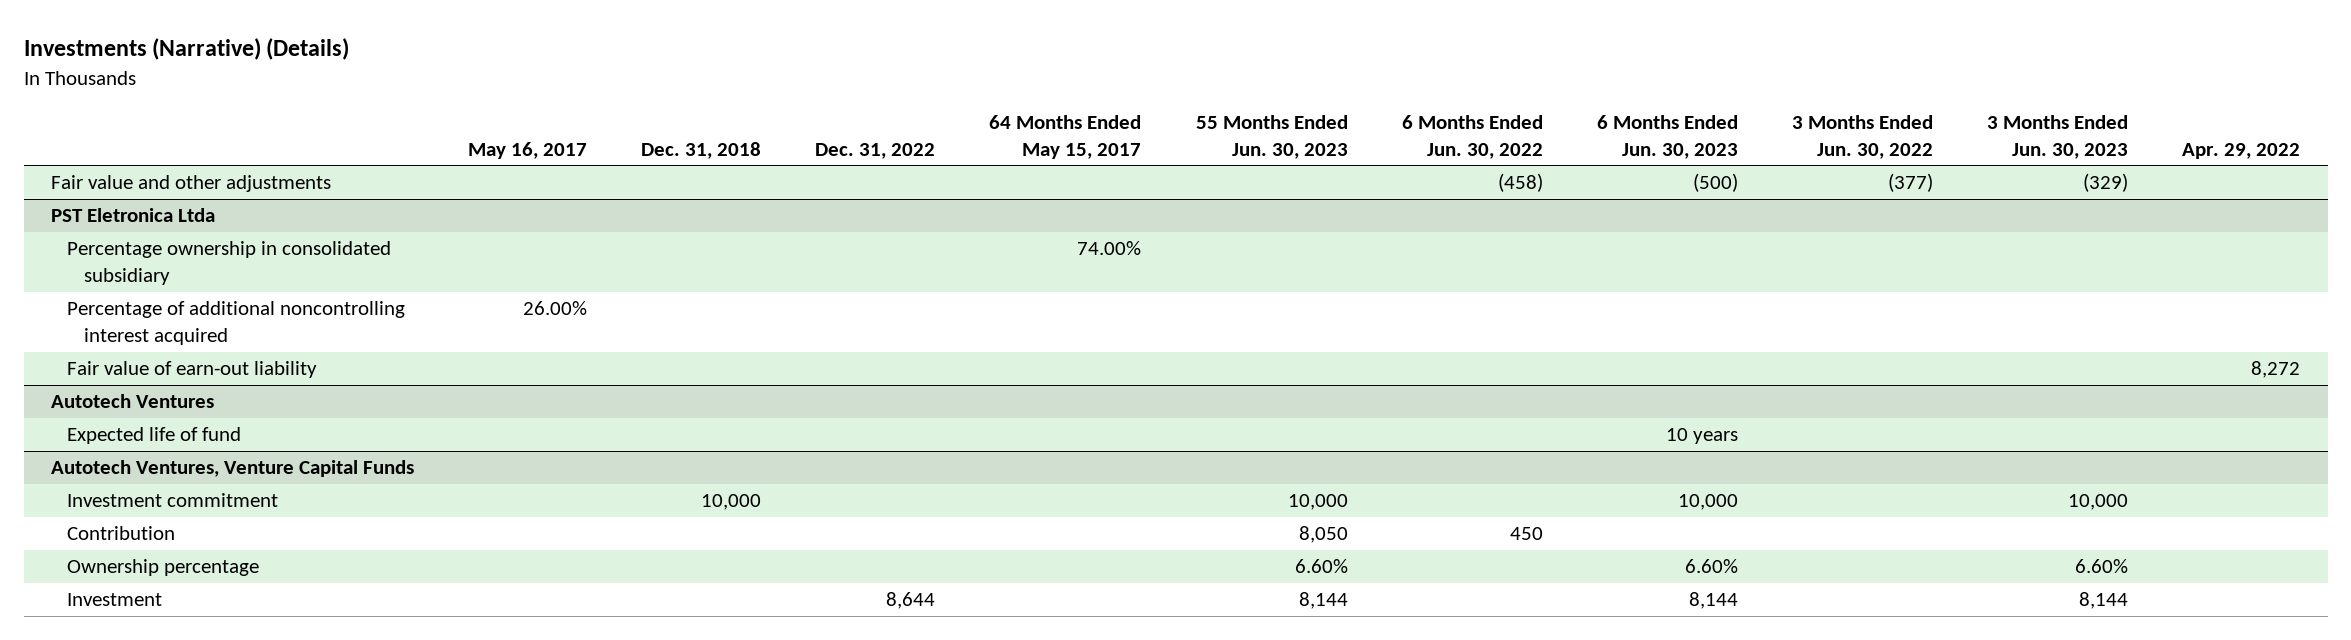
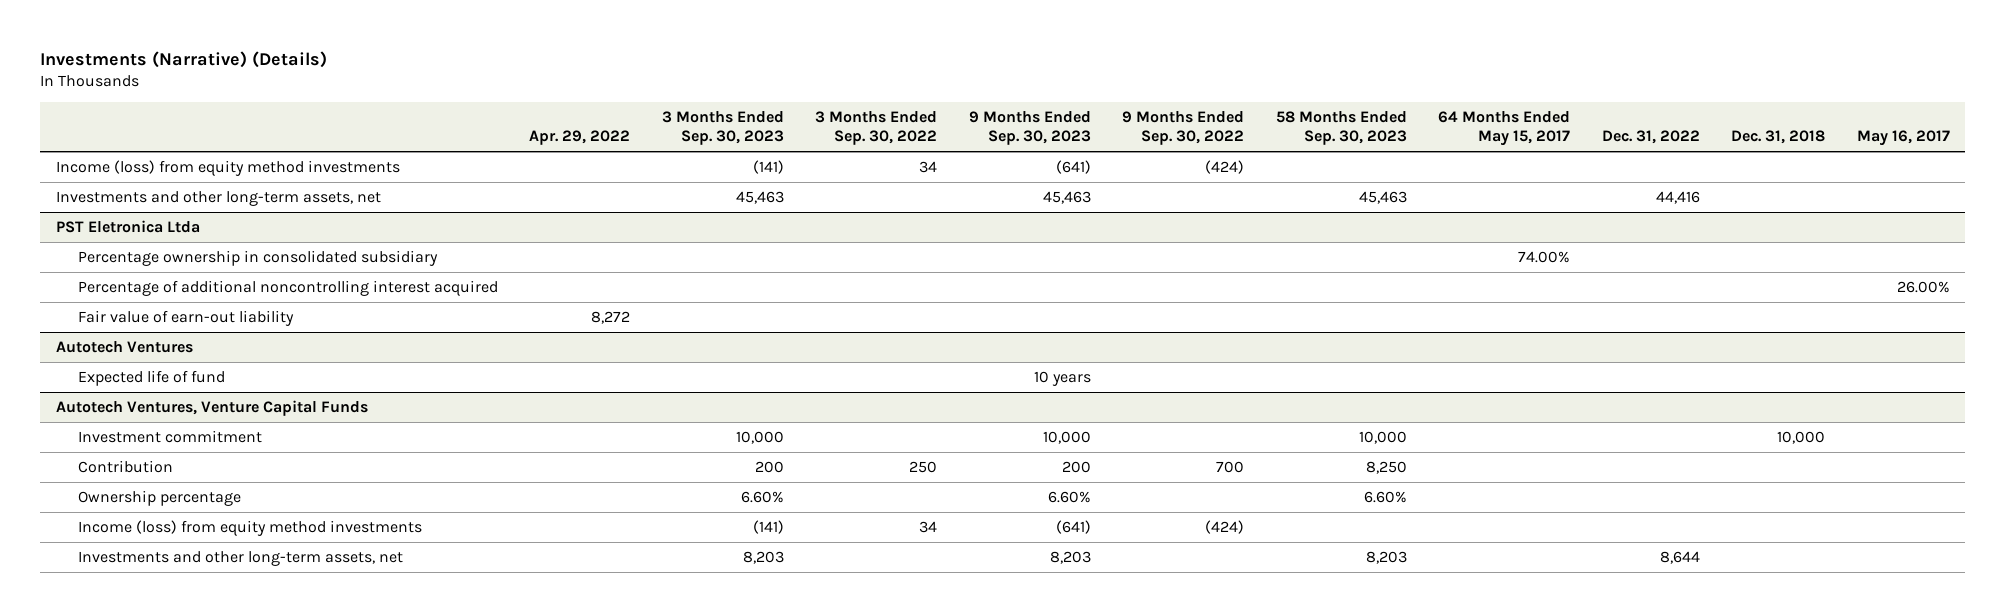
[1195,114,1348,159] 55 Months Ended Jun. 30, 2023 -> none
[1401,114,1543,159] 6 Months Ended Jun. 30, 2022 -> none
[1596,114,1738,159] 6 Months Ended Jun. 30, 2023 -> none
[1792,114,1934,159] 3 Months Ended Jun. 30, 2022 -> none
[1987,114,2129,159] 3 Months Ended Jun. 30, 2023 -> none
none -> [661,110,784,146] 3 Months Ended Sep. 30, 2023
none -> [815,110,938,146] 3 Months Ended Sep. 30, 2022
none -> [968,110,1091,146] 9 Months Ended Sep. 30, 2023
none -> [1122,110,1245,146] 9 Months Ended Sep. 30, 2022
none -> [1275,110,1407,146] 58 Months Ended Sep. 30, 2023
[50,175,331,193] Fair value and other adjustments -> none
none -> [56,159,401,176] Income (loss) from equity method investments
none -> [56,190,382,206] Investments and other long-term assets, net
none -> [77,519,422,536] Income (loss) from equity method investments
[67,593,163,607] Investment -> [77,550,403,566] Investments and other long-term assets, net

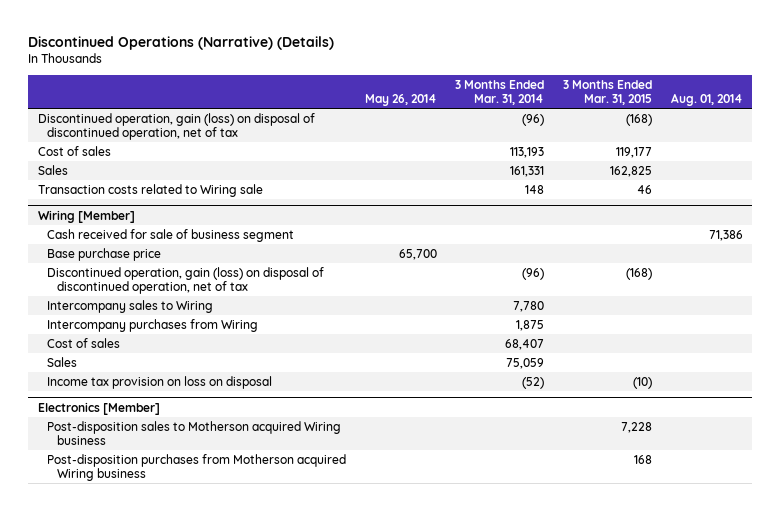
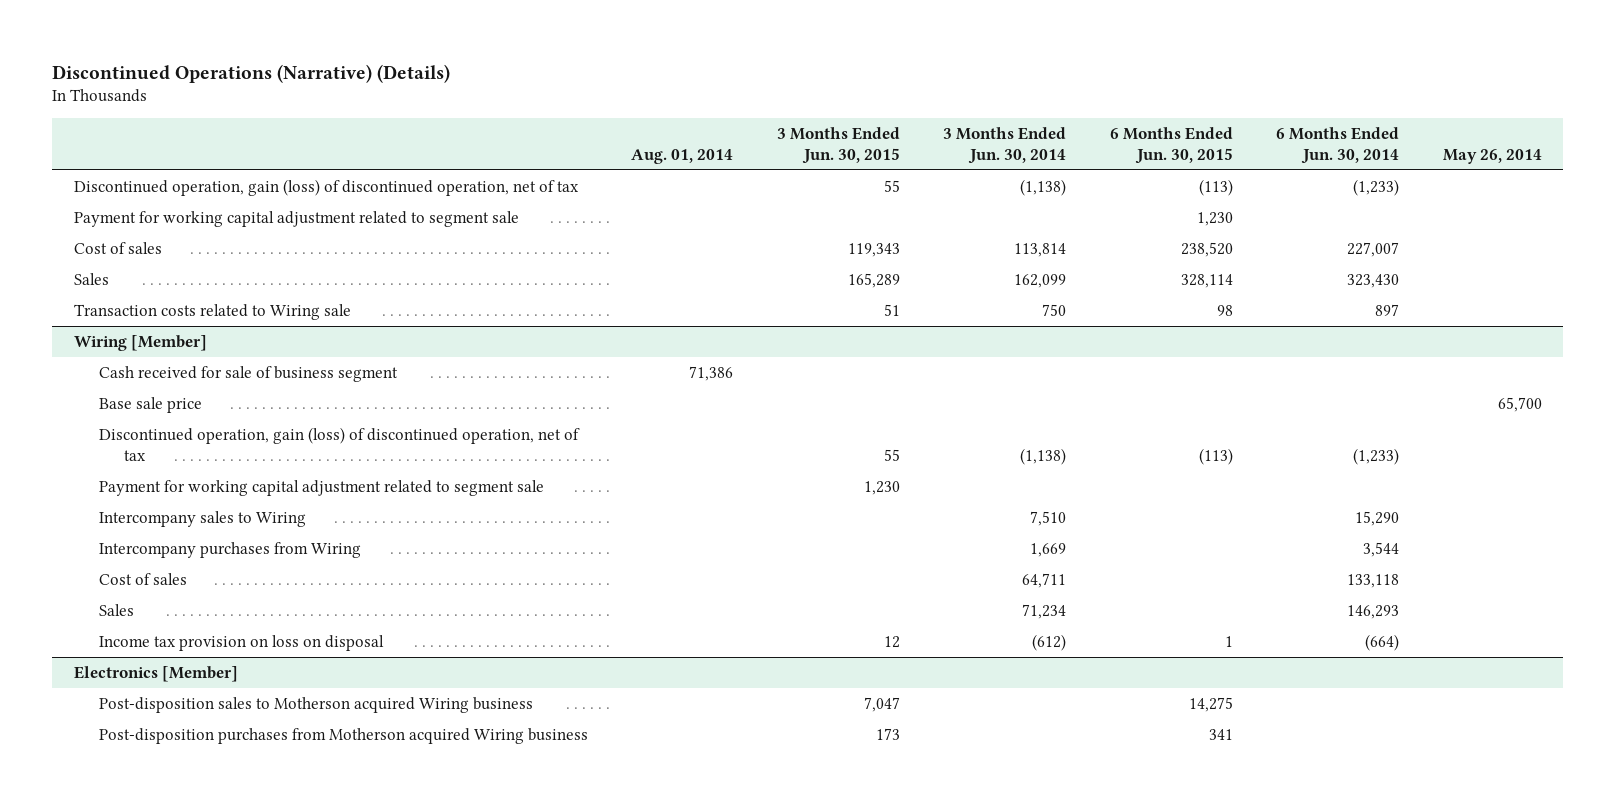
[455,79,545,105] 3 Months Ended Mar. 31, 2014 -> none
[563,79,653,105] 3 Months Ended Mar. 31, 2015 -> none
none -> [776,127,900,164] 3 Months Ended Jun. 30, 2015
none -> [943,127,1067,164] 3 Months Ended Jun. 30, 2014
none -> [1109,127,1233,164] 6 Months Ended Jun. 30, 2015
none -> [1276,127,1400,164] 6 Months Ended Jun. 30, 2014
[37,112,315,140] Discontinued operation, gain (loss) on disposal of discontinued operation, net of tax -> [74,179,580,197] Discontinued operation, gain (loss) of discontinued operation, net of tax
none -> [74,211,520,228] Payment for working capital adjustment related to segment sale
[47,247,162,261] Base purchase price -> [98,397,202,414] Base sale price
[47,266,325,294] Discontinued operation, gain (loss) on disposal of discontinued operation, net of tax -> [98,427,580,461] Discontinued operation, gain (loss) of discontinued operation, net of tax
none -> [98,480,544,497] Payment for working capital adjustment related to segment sale

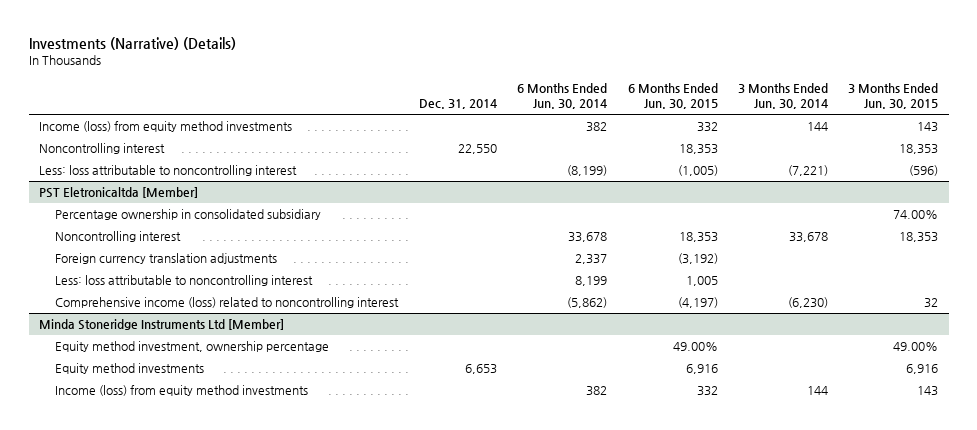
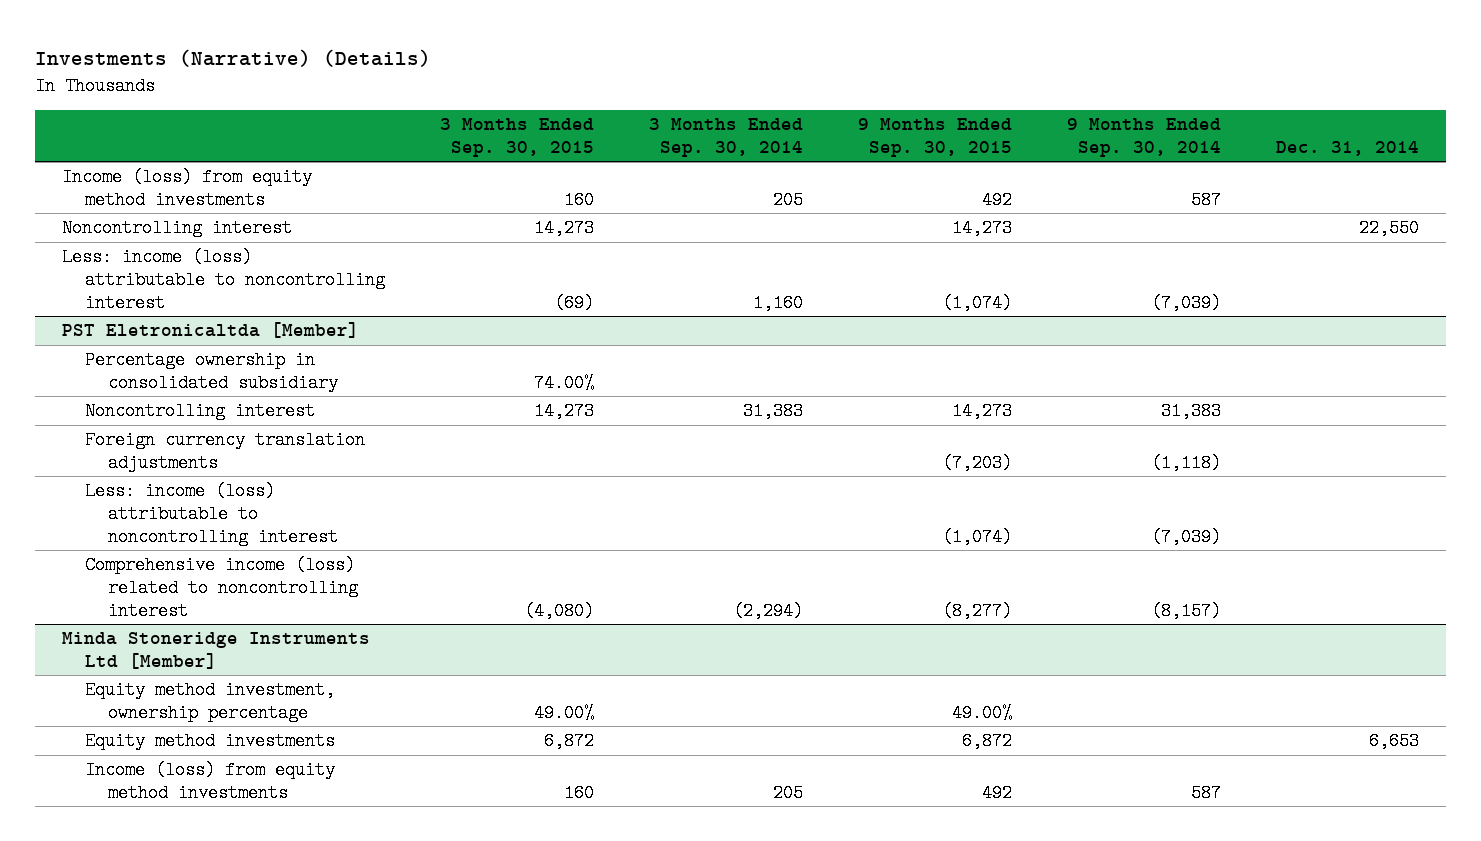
[517,82,608,110] 6 Months Ended Jun. 30, 2014 -> none
[627,82,718,110] 6 Months Ended Jun. 30, 2015 -> none
[737,82,828,110] 3 Months Ended Jun. 30, 2014 -> none
[848,82,939,110] 3 Months Ended Jun. 30, 2015 -> none
none -> [439,117,594,157] 3 Months Ended Sep. 30, 2015
none -> [648,117,803,157] 3 Months Ended Sep. 30, 2014
none -> [857,117,1012,157] 9 Months Ended Sep. 30, 2015
none -> [1066,117,1221,157] 9 Months Ended Sep. 30, 2014
[38,165,297,177] Less: loss attributable to noncontrolling interest -> [62,248,385,312] Less: income (loss) attributable to noncontrolling interest
[55,275,314,287] Less: loss attributable to noncontrolling interest -> [84,482,338,546] Less: income (loss) attributable to noncontrolling interest

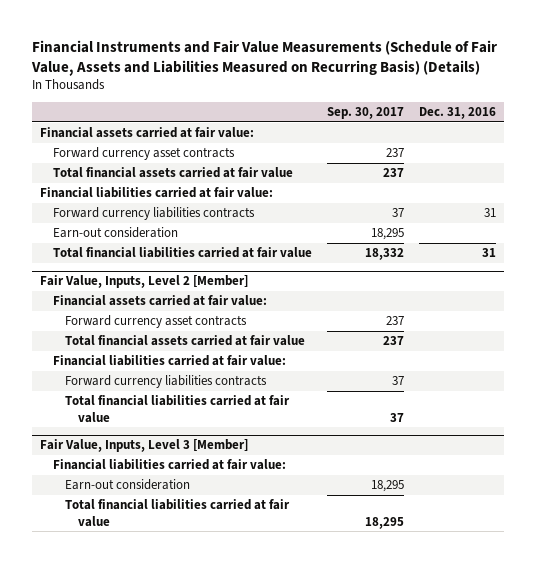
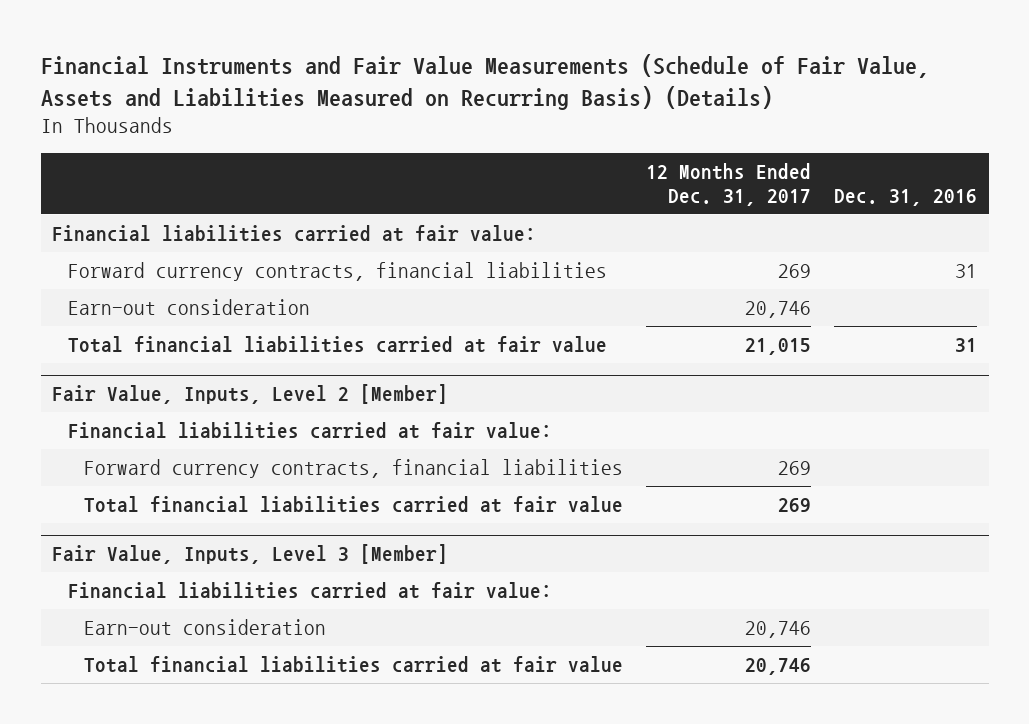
[326,107,404,120] Sep. 30, 2017 -> none
none -> [645,162,811,206] 12 Months Ended Dec. 31, 2017
[39,127,254,139] Financial assets carried at fair value: -> none
[52,147,235,161] Forward currency asset contracts -> none
[52,167,293,179] Total financial assets carried at fair value -> none
[52,207,255,221] Forward currency liabilities contracts -> [68,261,608,281] Forward currency contracts, financial liabilities
[52,295,267,307] Financial assets carried at fair value: -> none
[65,315,248,329] Forward currency asset contracts -> none
[65,335,306,347] Total financial assets carried at fair value -> none
[65,375,268,389] Forward currency liabilities contracts -> [83,458,623,478] Forward currency contracts, financial liabilities

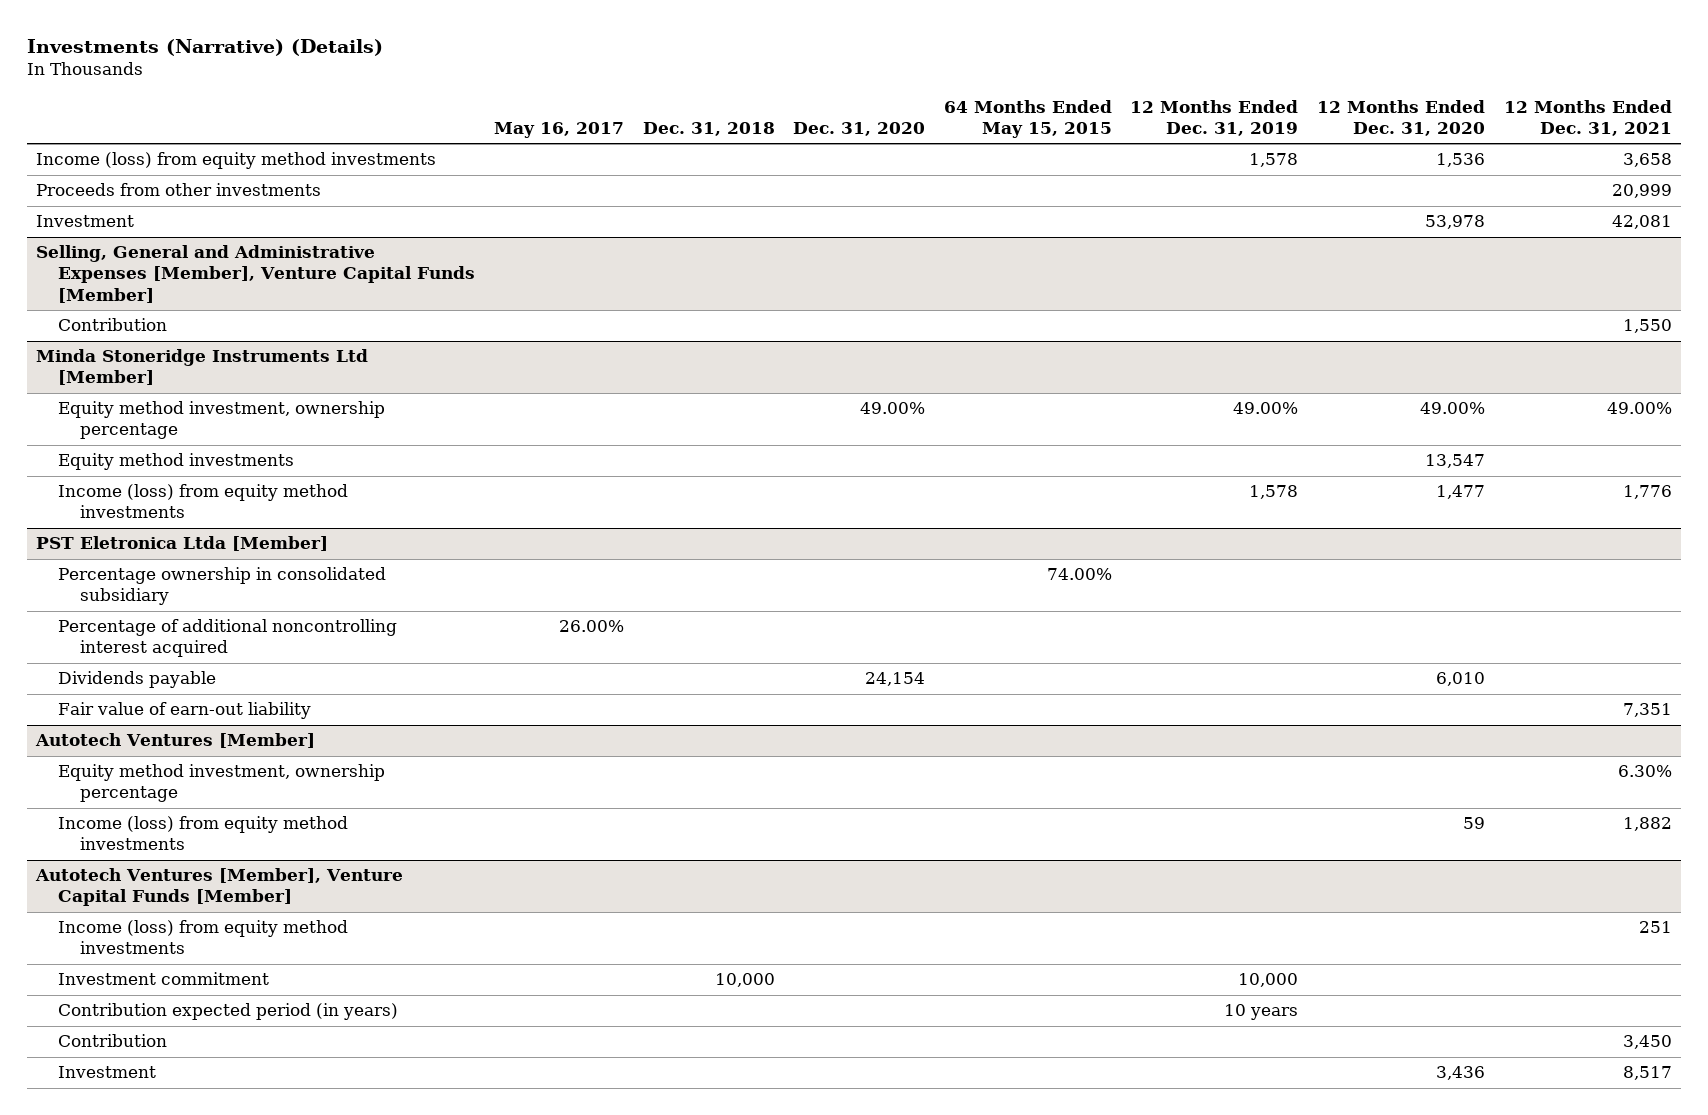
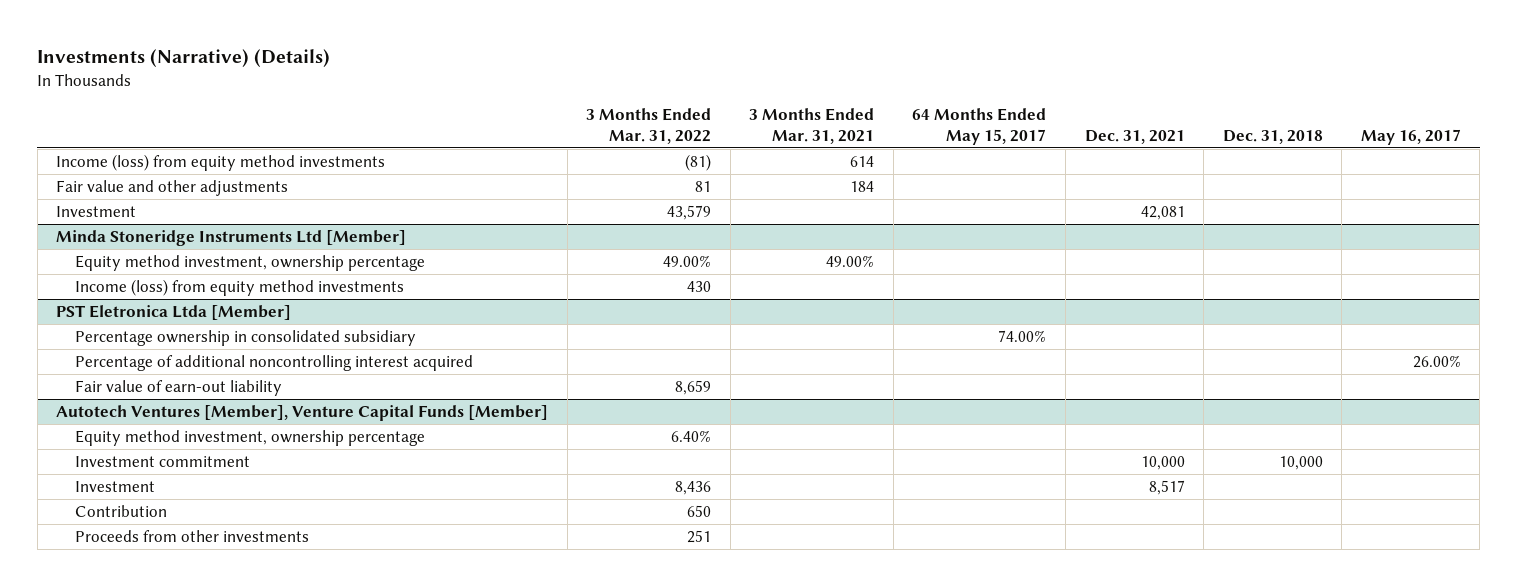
[793,122,926,137] Dec. 31, 2020 -> none
[943,100,1112,139] 64 Months Ended May 15, 2015 -> none
[1130,100,1299,137] 12 Months Ended Dec. 31, 2019 -> none
[1317,100,1486,137] 12 Months Ended Dec. 31, 2020 -> none
[1503,100,1672,137] 12 Months Ended Dec. 31, 2021 -> none
none -> [586,108,712,144] 3 Months Ended Mar. 31, 2022
none -> [749,108,875,144] 3 Months Ended Mar. 31, 2021
none -> [912,108,1047,145] 64 Months Ended May 15, 2017
none -> [1084,129,1185,144] Dec. 31, 2021
[36,183,322,197] Proceeds from other investments -> none
none -> [56,179,289,196] Fair value and other adjustments
[36,245,476,303] Selling, General and Administrative Expenses [Member], Venture Capital Funds [Member] -> none
[58,318,168,332] Contribution -> none
[58,453,295,471] Equity method investments -> none
[58,671,217,689] Dividends payable -> none
[35,733,316,749] Autotech Ventures [Member] -> none
[58,764,386,803] Equity method investment, ownership percentage -> none
[58,816,349,851] Income (loss) from equity method investments -> none
[58,920,349,955] Income (loss) from equity method investments -> none
none -> [75,429,426,446] Equity method investment, ownership percentage
[58,1003,399,1021] Contribution expected period (in years) -> none
[58,1034,168,1048] Contribution -> [75,504,168,517] Contribution
none -> [75,529,310,542] Proceeds from other investments

